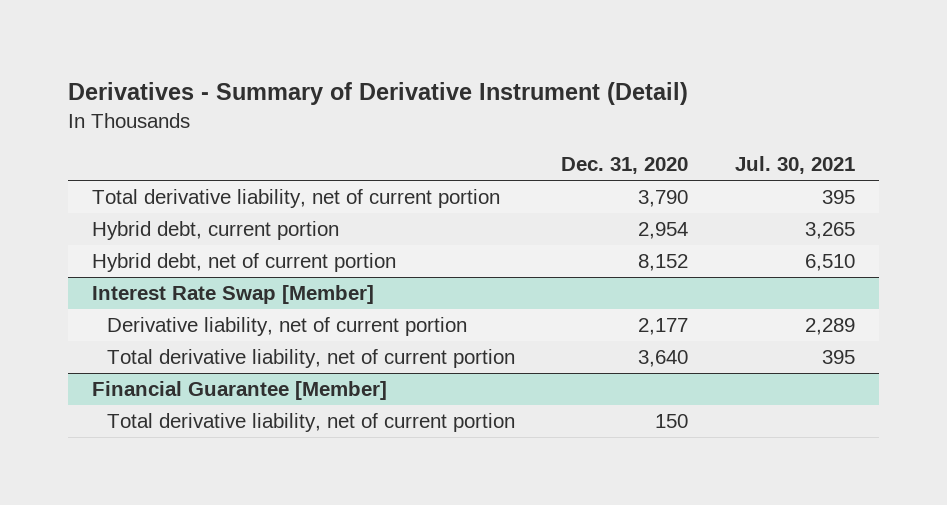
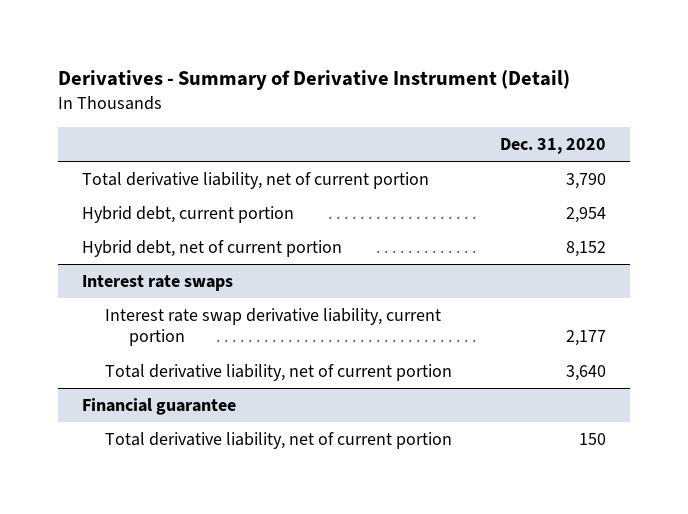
[735,156,856,175] Jul. 30, 2021 -> none
[91,284,374,304] Interest Rate Swap [Member] -> [81,275,233,292] Interest rate swaps
[106,316,467,336] Derivative liability, net of current portion -> [105,308,442,347] Interest rate swap derivative liability, current portion
[91,380,387,400] Financial Guarantee [Member] -> [81,398,236,416] Financial guarantee

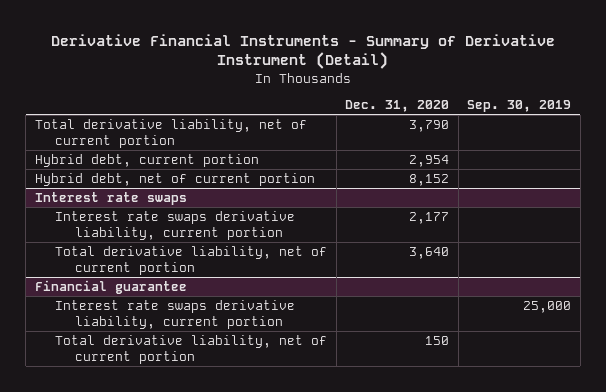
[57,70,570,91] Derivatives - Summary of Derivative Instrument (Detail) -> [51,33,556,70] Derivative Financial Instruments - Summary of Derivative Instrument (Detail)
none -> [467,100,572,113] Sep. 30, 2019
[105,308,442,347] Interest rate swap derivative liability, current portion -> [55,210,296,240] Interest rate swaps derivative liability, current portion
none -> [55,299,296,329] Interest rate swaps derivative liability, current portion

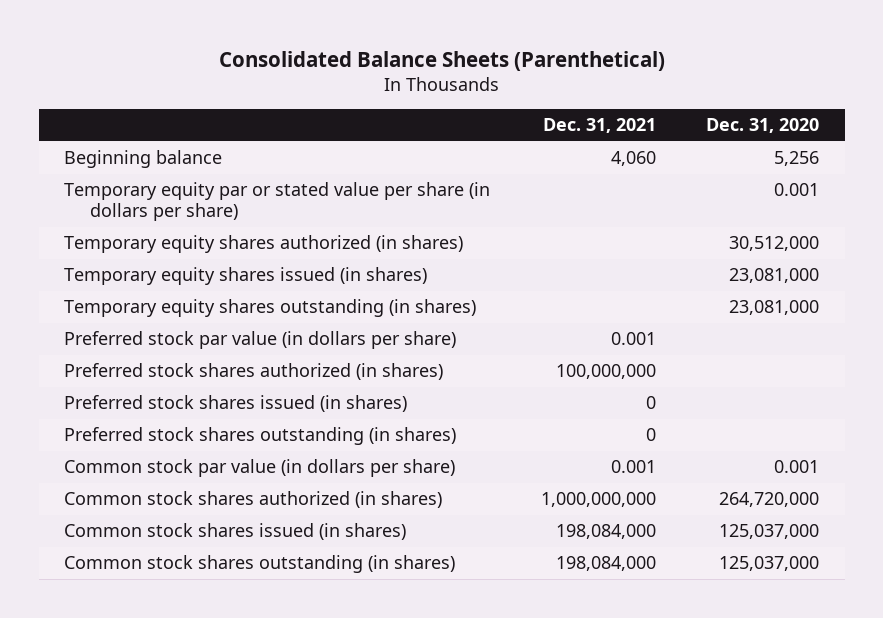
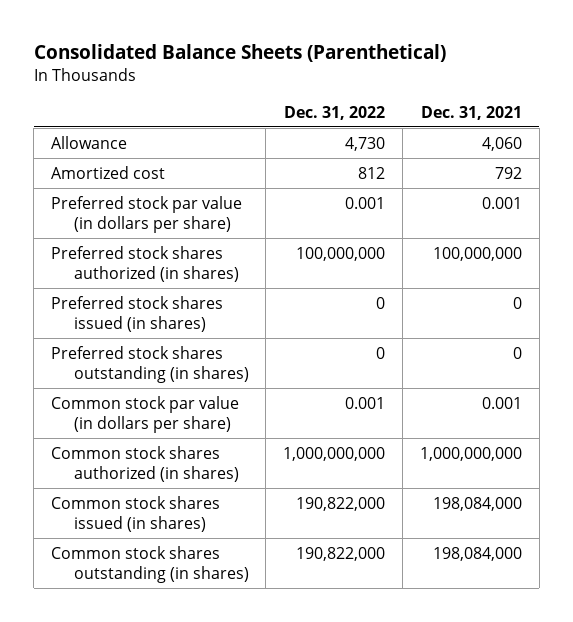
[706,118,820,134] Dec. 31, 2020 -> none
none -> [284,105,386,120] Dec. 31, 2022
[64,182,491,222] Temporary equity par or stated value per share (in dollars per share) -> none
[64,235,464,254] Temporary equity shares authorized (in shares) -> none
[64,267,428,286] Temporary equity shares issued (in shares) -> none
[64,299,477,318] Temporary equity shares outstanding (in shares) -> none
[64,150,223,169] Beginning balance -> [51,135,128,149] Allowance
none -> [51,165,166,179] Amortized cost

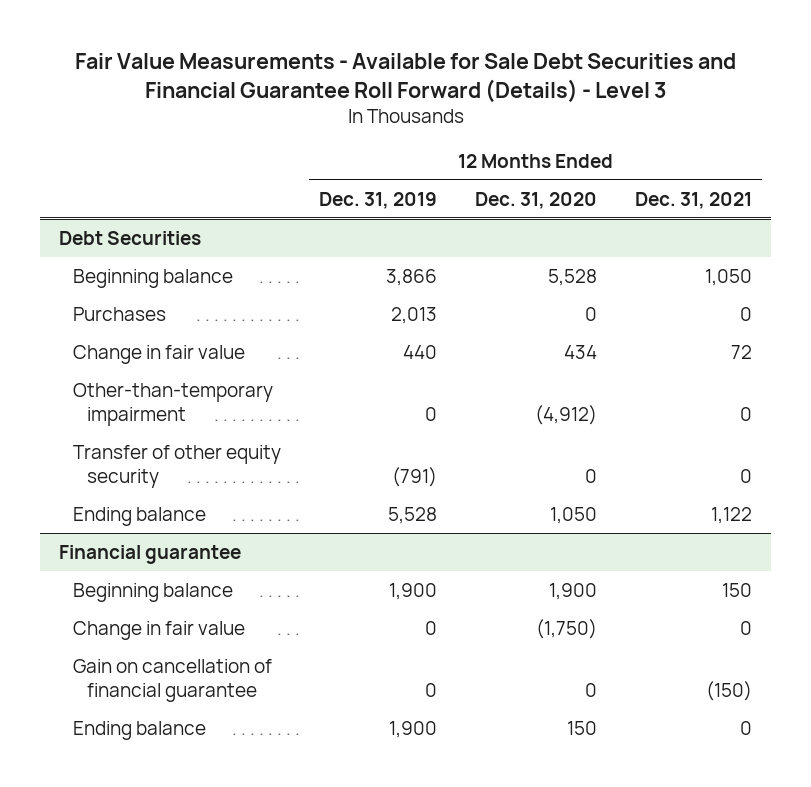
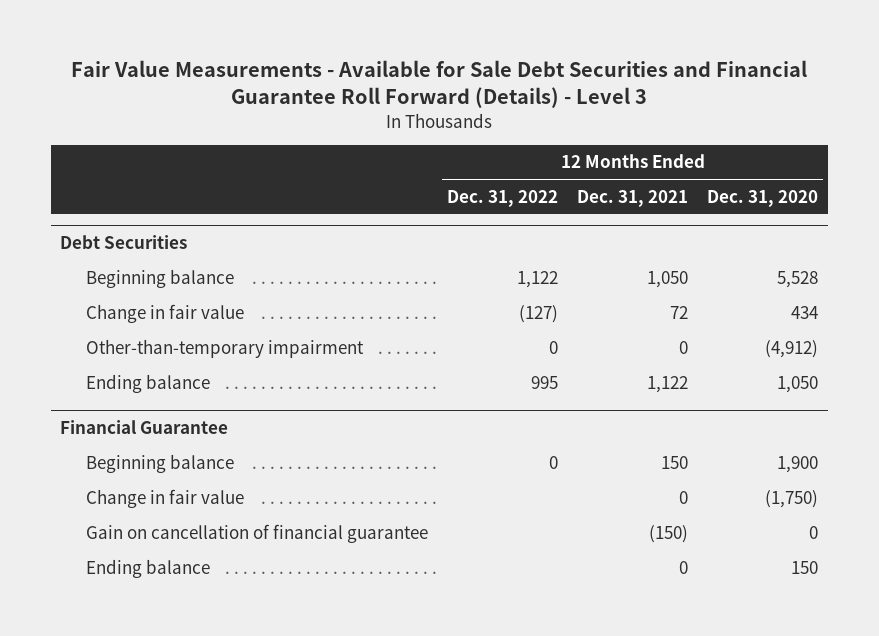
[318,191,437,209] Dec. 31, 2019 -> none
none -> [446,189,558,207] Dec. 31, 2022
[72,306,166,321] Purchases -> none
[72,444,281,489] Transfer of other equity security -> none
[58,544,241,564] Financial guarantee -> [60,420,229,435] Financial Guarantee

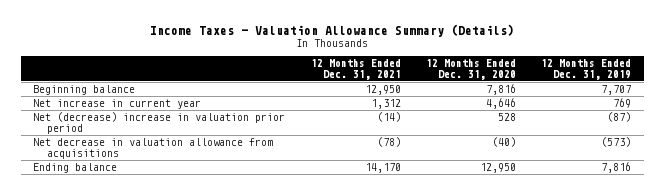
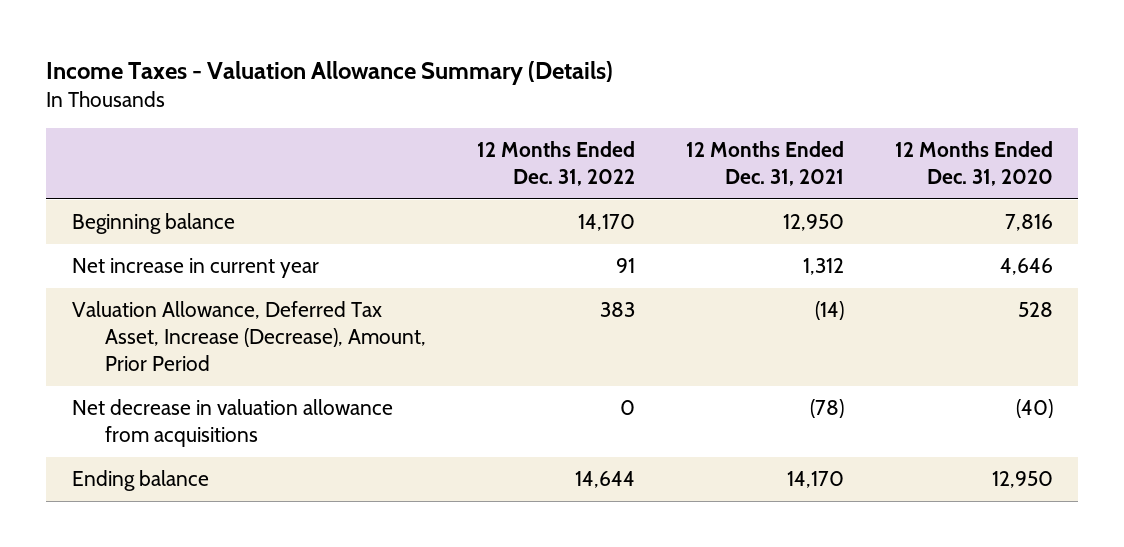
[541,58,632,80] 12 Months Ended Dec. 31, 2019 -> none
none -> [477,141,636,187] 12 Months Ended Dec. 31, 2022
[33,111,286,135] Net (decrease) increase in valuation prior period -> [71,301,427,372] Valuation Allowance, Deferred Tax Asset, Increase (Decrease), Amount, Prior Period

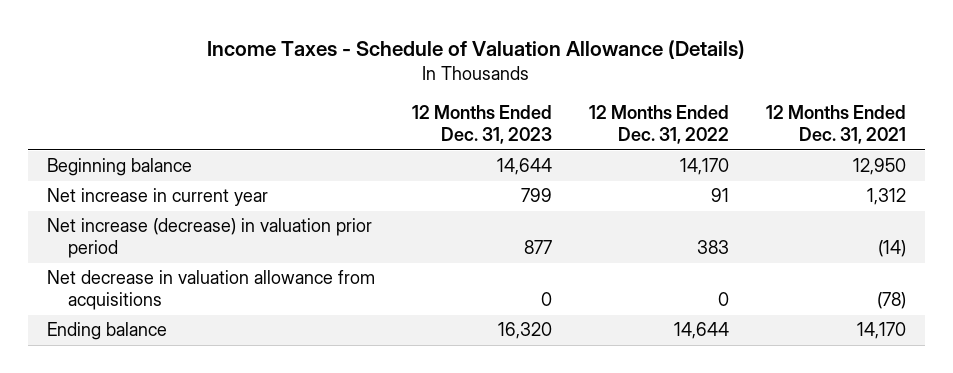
[46,61,614,86] Income Taxes - Valuation Allowance Summary (Details) -> [207,39,746,59] Income Taxes - Schedule of Valuation Allowance (Details)
[894,141,1053,187] 12 Months Ended Dec. 31, 2020 -> none
none -> [411,105,552,145] 12 Months Ended Dec. 31, 2023
[71,301,427,372] Valuation Allowance, Deferred Tax Asset, Increase (Decrease), Amount, Prior Period -> [46,218,372,259] Net increase (decrease) in valuation prior period

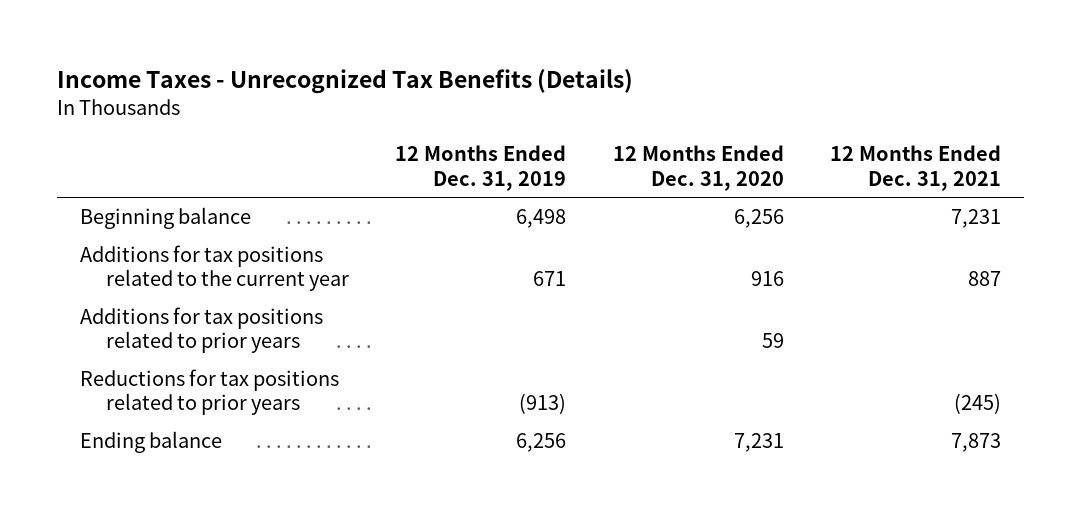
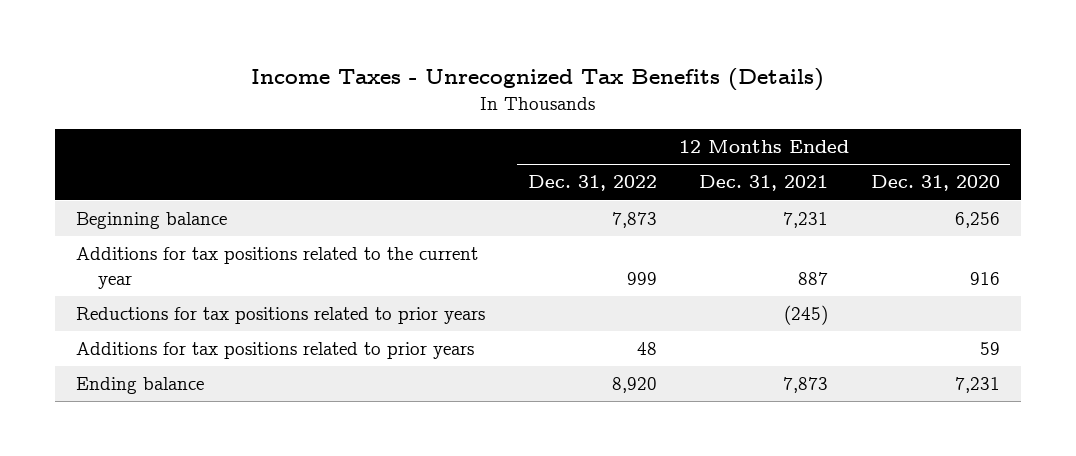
[395,145,567,191] 12 Months Ended Dec. 31, 2019 -> none
none -> [527,175,657,192] Dec. 31, 2022
[80,307,324,354] Additions for tax positions related to prior years -> [75,342,474,360] Additions for tax positions related to prior years

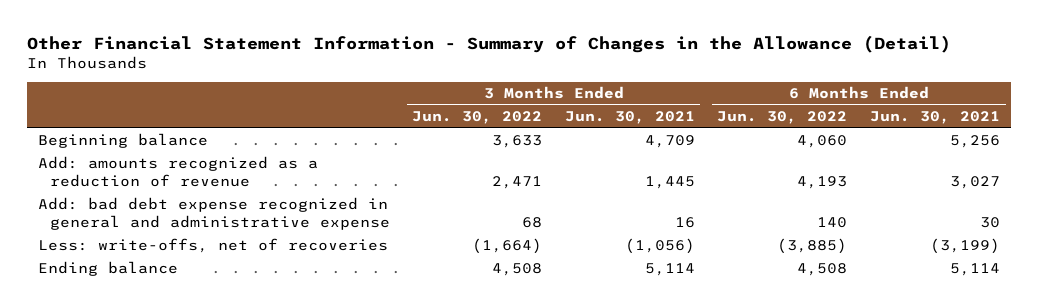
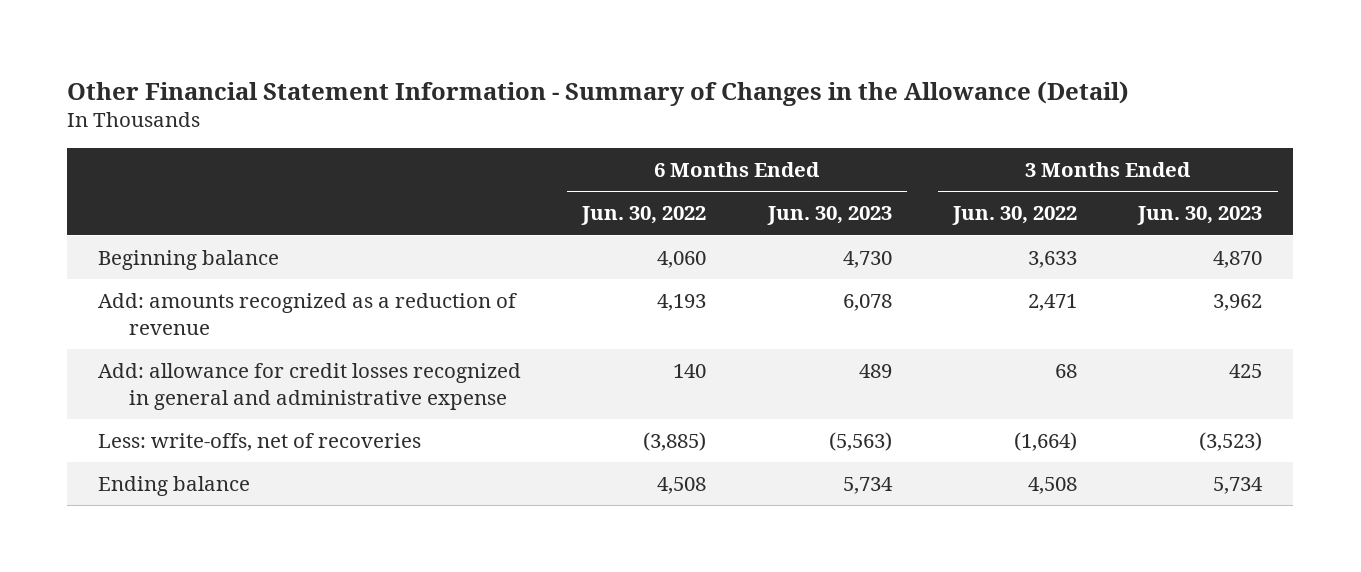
[564,111,695,125] Jun. 30, 2021 -> none
[870,111,1001,125] Jun. 30, 2021 -> none
none -> [766,206,892,226] Jun. 30, 2023
none -> [1137,206,1263,226] Jun. 30, 2023
[38,197,390,231] Add: bad debt expense recognized in general and administrative expense -> [98,363,522,410] Add: allowance for credit losses recognized in general and administrative expense

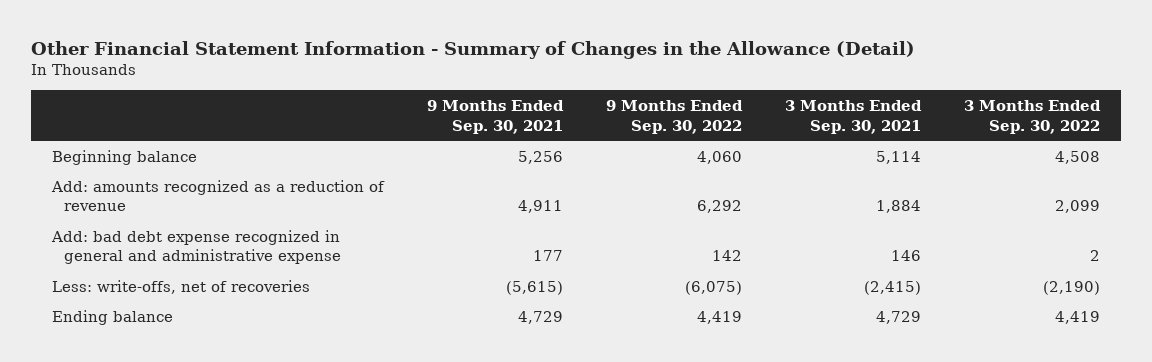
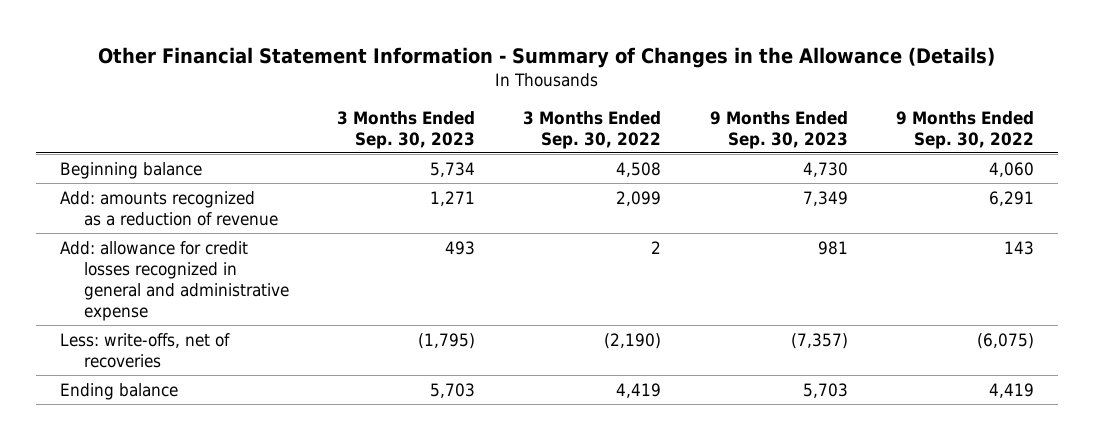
[31,40,916,59] Other Financial Statement Information - Summary of Changes in the Allowance (Detail) -> [98,46,996,68] Other Financial Statement Information - Summary of Changes in the Allowance (Details)
[427,100,565,134] 9 Months Ended Sep. 30, 2021 -> none
[785,100,923,134] 3 Months Ended Sep. 30, 2021 -> none
none -> [337,110,476,149] 3 Months Ended Sep. 30, 2023
none -> [709,110,848,149] 9 Months Ended Sep. 30, 2023
[697,200,743,214] 6,292 -> [989,190,1035,206] 6,291
[51,229,341,265] Add: bad debt expense recognized in general and administrative expense -> [60,240,289,322] Add: allowance for credit losses recognized in general and administrative expense
[712,250,743,262] 142 -> [1004,240,1035,255] 143

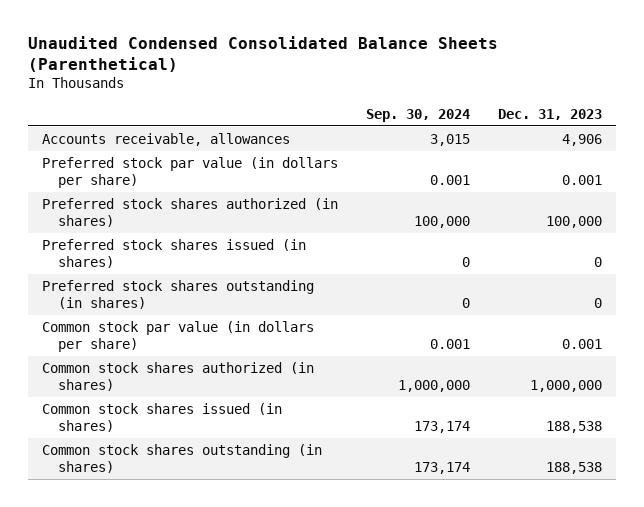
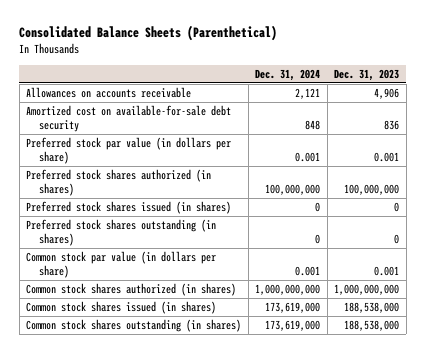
[27,36,498,73] Unaudited Condensed Consolidated Balance Sheets (Parenthetical) -> [19,25,278,42] Consolidated Balance Sheets (Parenthetical)
[366,108,471,122] Sep. 30, 2024 -> none
none -> [255,69,321,82] Dec. 31, 2024
[42,132,291,146] Accounts receivable, allowances -> [26,87,192,99] Allowances on accounts receivable
none -> [26,105,232,132] Amortized cost on available-for-sale debt security
[546,215,603,228] 100,000 -> [344,183,400,195] 100,000,000
[530,379,603,392] 1,000,000 -> [334,284,400,296] 1,000,000,000
[546,420,603,433] 188,538 -> [344,302,400,314] 188,538,000
[546,461,603,474] 188,538 -> [344,320,400,332] 188,538,000

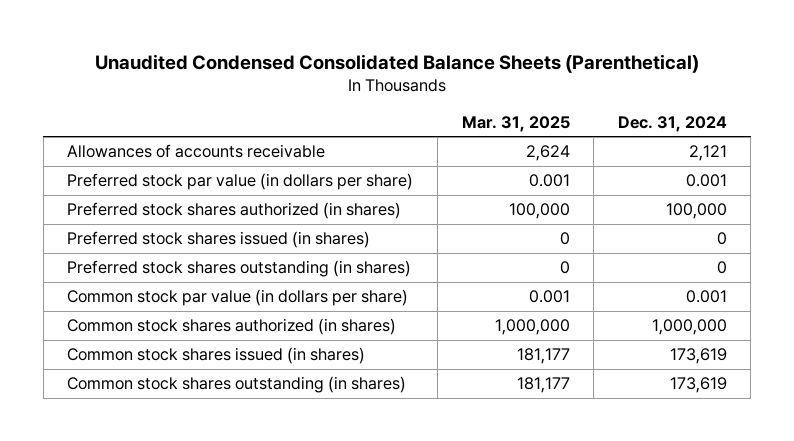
[19,25,278,42] Consolidated Balance Sheets (Parenthetical) -> [95,53,700,73] Unaudited Condensed Consolidated Balance Sheets (Parenthetical)
[334,69,400,82] Dec. 31, 2023 -> none
none -> [461,115,570,132] Mar. 31, 2025
[26,105,232,132] Amortized cost on available-for-sale debt security -> none
[26,87,192,99] Allowances on accounts receivable -> [67,144,326,159] Allowances of accounts receivable
[265,183,321,195] 100,000,000 -> [665,203,727,220] 100,000
[255,284,321,296] 1,000,000,000 -> [651,319,727,336] 1,000,000
[265,302,321,314] 173,619,000 -> [669,348,727,365] 173,619
[265,320,321,332] 173,619,000 -> [669,377,727,394] 173,619

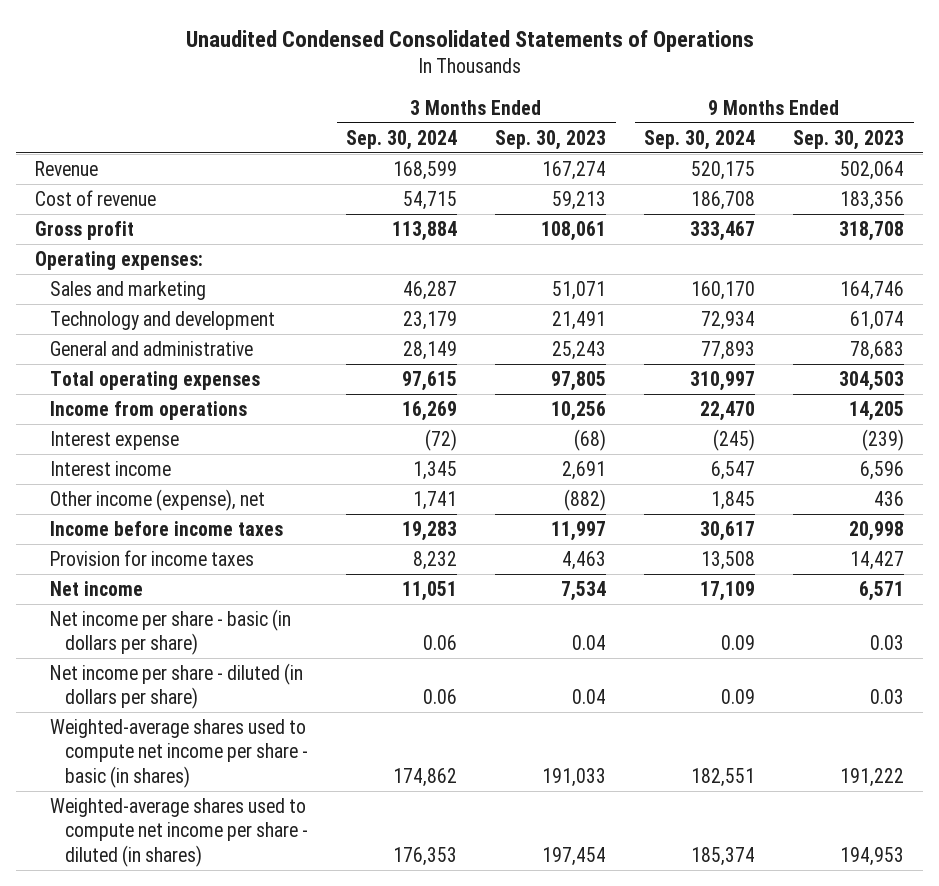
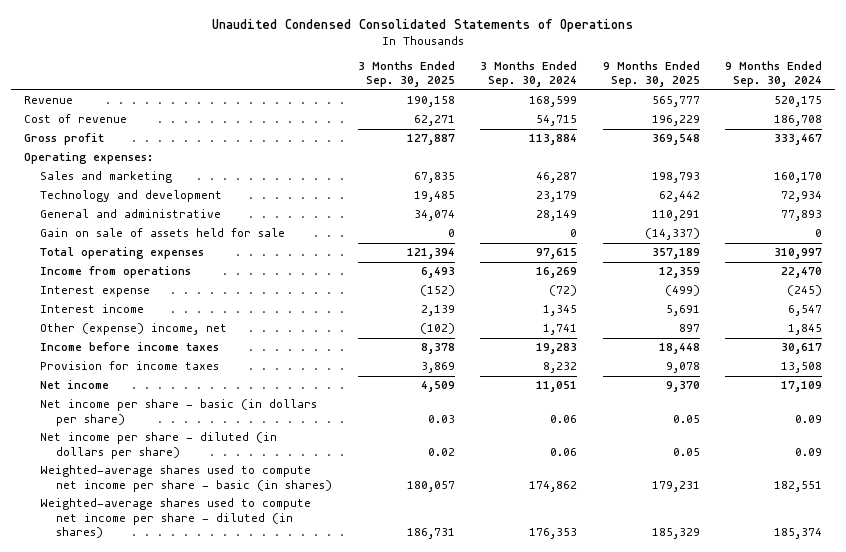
[495,129,607,150] Sep. 30, 2023 -> none
[793,129,905,150] Sep. 30, 2023 -> none
none -> [357,61,455,88] 3 Months Ended Sep. 30, 2025
none -> [602,61,700,88] 9 Months Ended Sep. 30, 2025
none -> [39,228,285,238] Gain on sale of assets held for sale
[50,488,266,511] Other income (expense), net -> [39,323,227,336] Other (expense) income, net

